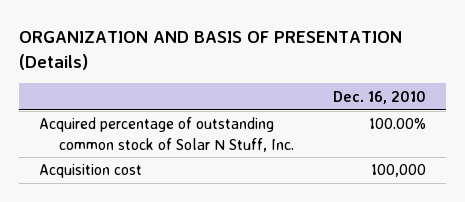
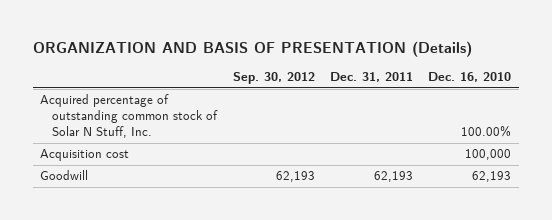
none -> [232,72,315,85] Sep. 30, 2012
none -> [329,72,413,83] Dec. 31, 2011
none -> [40,170,89,181] Goodwill

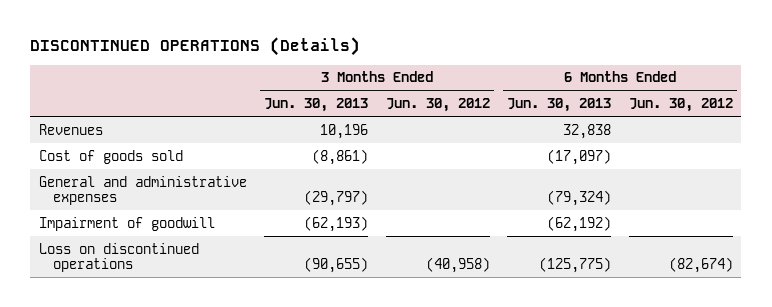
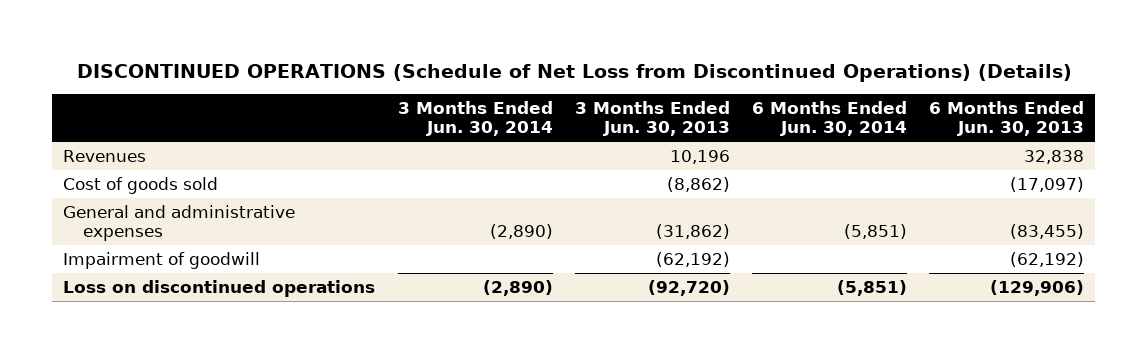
[30,37,361,57] DISCONTINUED OPERATIONS (Details) -> [76,63,1072,82] DISCONTINUED OPERATIONS (Schedule of Net Loss from Discontinued Operations) (Details)
[385,98,490,113] Jun. 30, 2012 -> none
[628,98,733,113] Jun. 30, 2012 -> none
none -> [397,100,553,137] 3 Months Ended Jun. 30, 2014
none -> [752,100,908,137] 6 Months Ended Jun. 30, 2014
[312,148,369,165] (8,861) -> [666,176,730,192] (8,862)
[304,190,369,207] (29,797) -> [655,224,730,240] (31,862)
[547,190,612,207] (79,324) -> [1010,224,1085,240] (83,455)
[304,215,369,232] (62,193) -> [655,251,730,267] (62,192)
[304,257,369,274] (90,655) -> [647,279,730,296] (92,720)
[539,257,612,274] (125,775) -> [990,279,1085,296] (129,906)

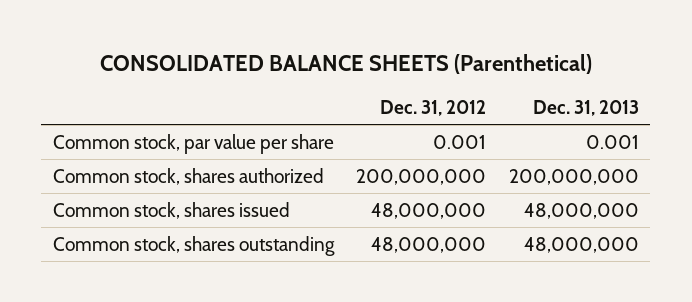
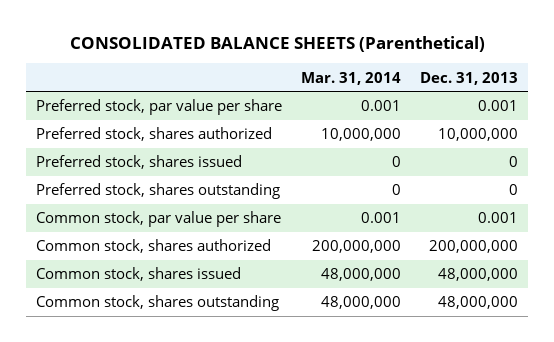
[380,99,487,116] Dec. 31, 2012 -> none
none -> [301,71,402,85] Mar. 31, 2014
none -> [35,99,282,116] Preferred stock, par value per share
none -> [35,127,272,142] Preferred stock, shares authorized
none -> [35,155,242,170] Preferred stock, shares issued
none -> [35,183,280,200] Preferred stock, shares outstanding

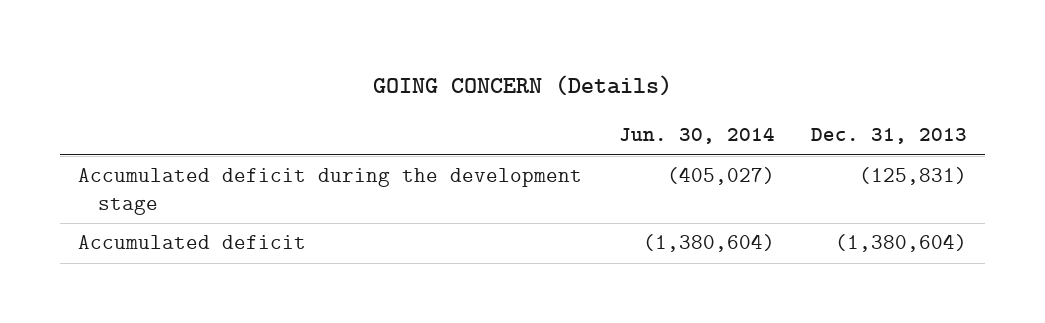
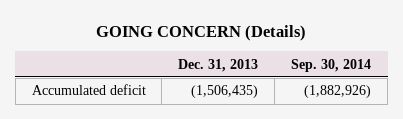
[618,127,775,145] Jun. 30, 2014 -> none
none -> [291,58,372,72] Sep. 30, 2014
[78,168,583,215] Accumulated deficit during the development stage -> none
[835,234,968,253] (1,380,604) -> [191,85,259,99] (1,506,435)

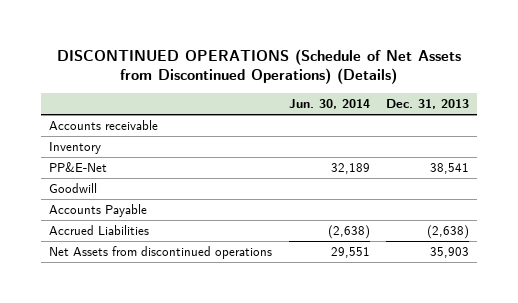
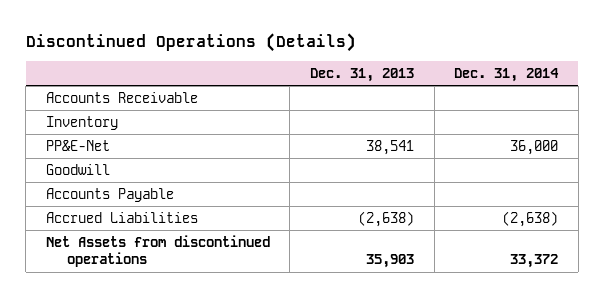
[57,48,462,85] DISCONTINUED OPERATIONS (Schedule of Net Assets from Discontinued Operations) (Details) -> [25,33,356,53] Discontinued Operations (Details)
[288,99,370,110] Jun. 30, 2014 -> none
none -> [454,67,560,82] Dec. 31, 2014
[49,120,159,131] Accounts receivable -> [45,91,198,103] Accounts Receivable

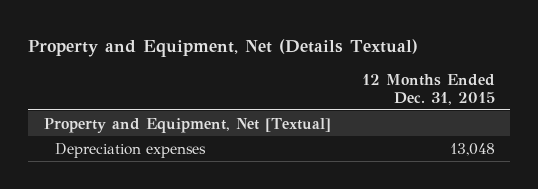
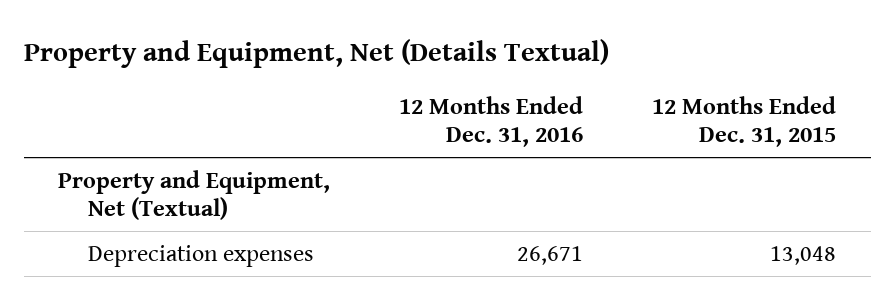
none -> [399,96,584,148] 12 Months Ended Dec. 31, 2016
[43,117,331,133] Property and Equipment, Net [Textual] -> [58,169,331,220] Property and Equipment, Net (Textual)

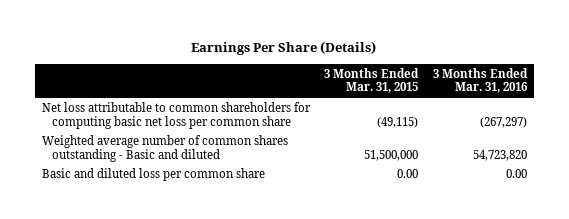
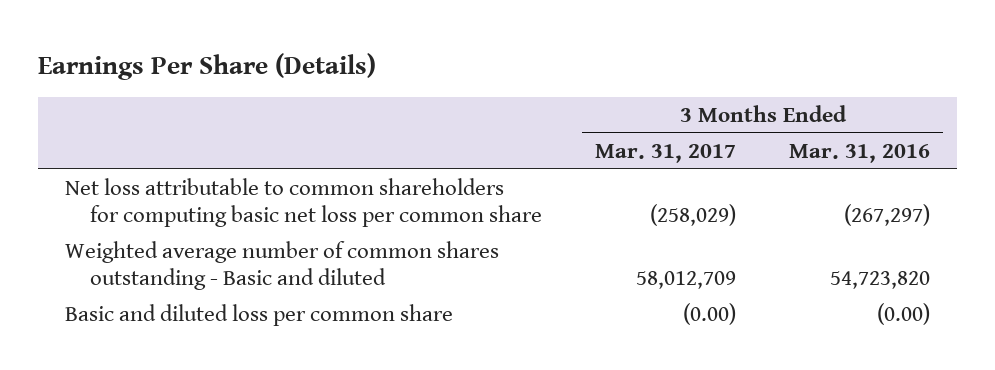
[324,67,420,94] 3 Months Ended Mar. 31, 2015 -> none
none -> [594,143,736,163] Mar. 31, 2017
[505,168,527,178] 0.00 -> [877,303,931,326] (0.00)

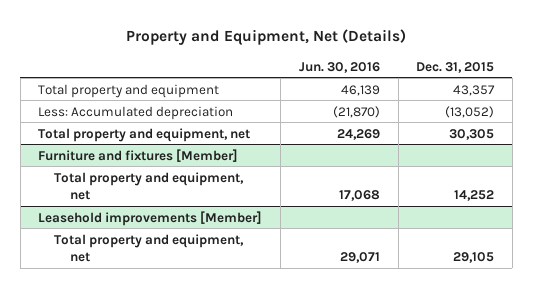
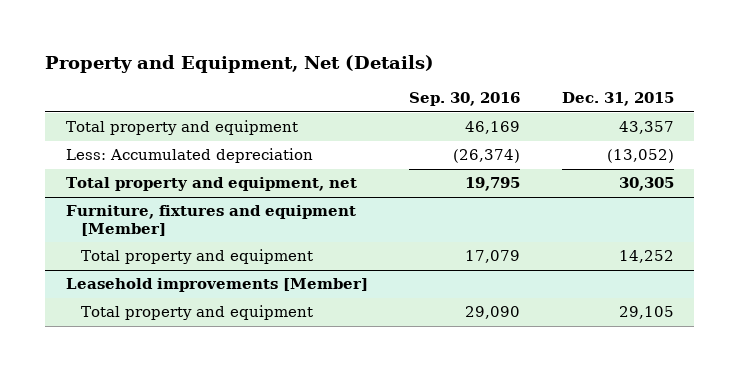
[298,61,380,73] Jun. 30, 2016 -> none
none -> [409,92,521,107] Sep. 30, 2016
[38,148,239,162] Furniture and fixtures [Member] -> [66,205,357,236] Furniture, fixtures and equipment [Member]
[54,171,245,200] Total property and equipment, net -> [80,249,313,265] Total property and equipment
[54,233,245,262] Total property and equipment, net -> [80,305,313,321] Total property and equipment

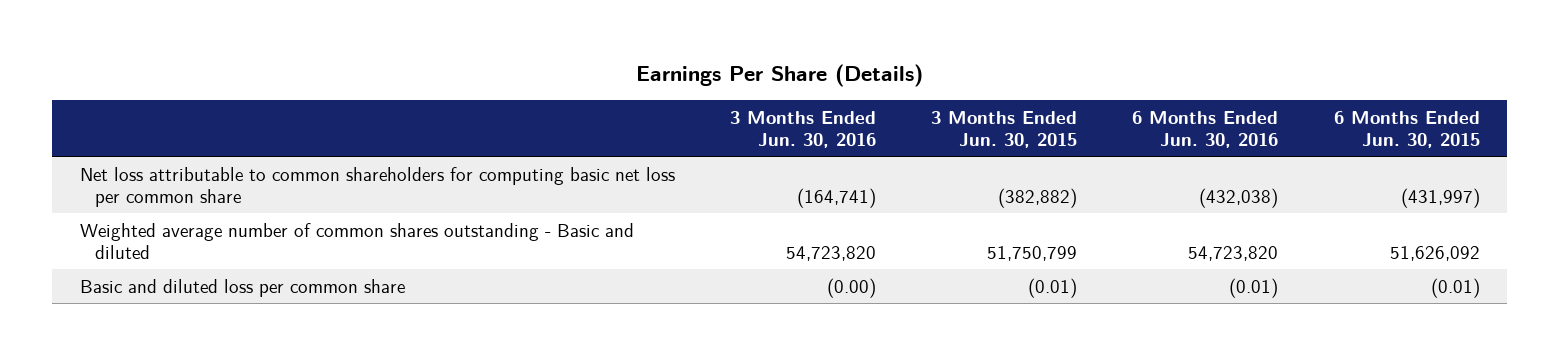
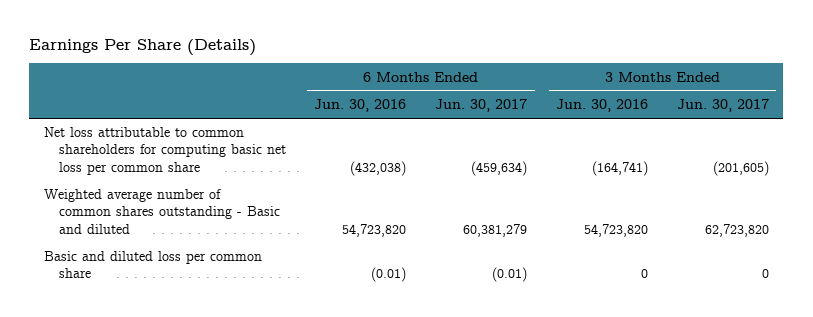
[931,110,1078,149] 3 Months Ended Jun. 30, 2015 -> none
[1333,110,1480,149] 6 Months Ended Jun. 30, 2015 -> none
none -> [435,98,528,112] Jun. 30, 2017
none -> [677,98,770,112] Jun. 30, 2017
[826,277,876,298] (0.00) -> [641,269,649,279] 0

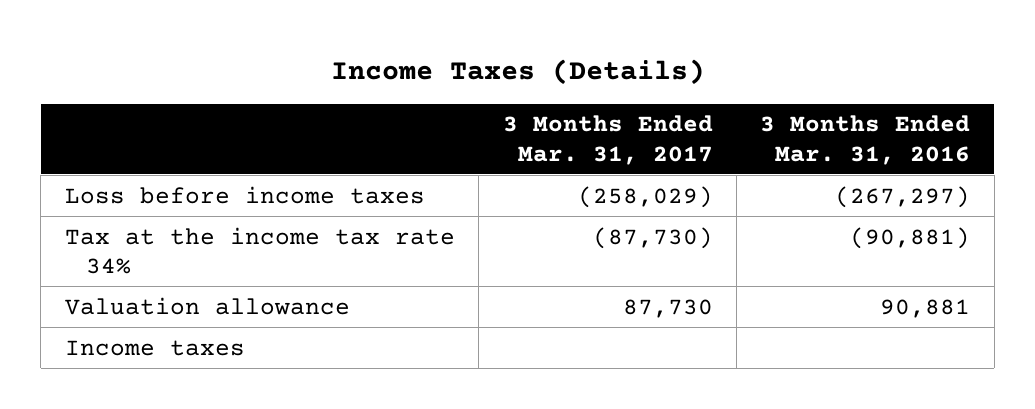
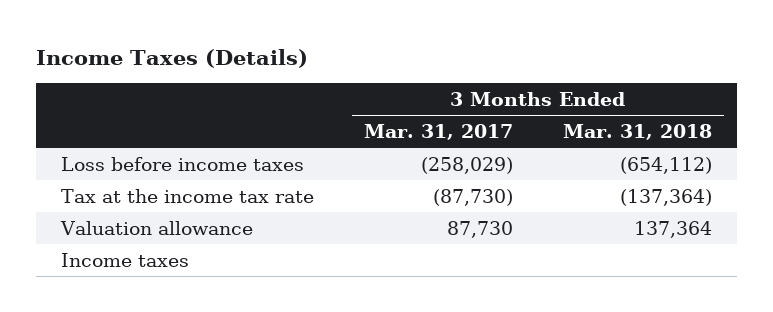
[760,115,971,165] 3 Months Ended Mar. 31, 2016 -> none
none -> [562,124,712,141] Mar. 31, 2018
[64,226,455,274] Tax at the income tax rate 34% -> [61,188,315,203] Tax at the income tax rate

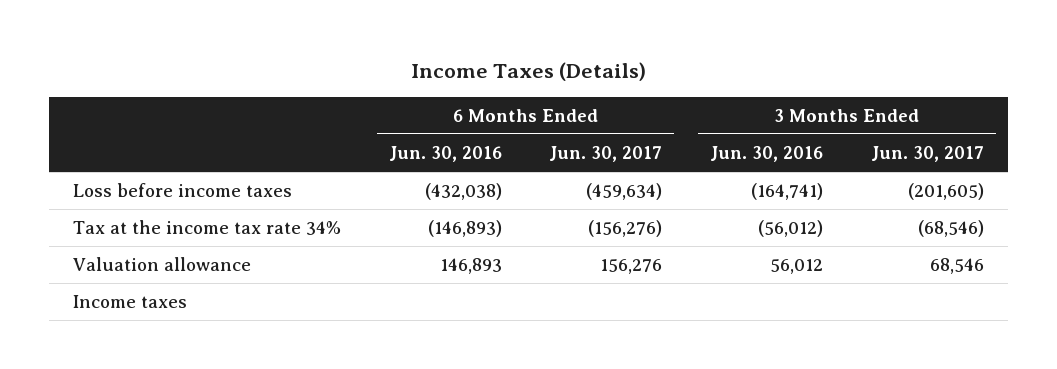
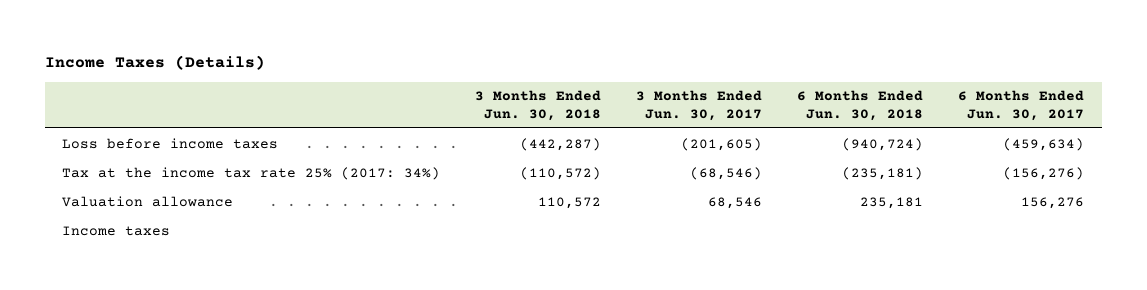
[388,145,502,162] Jun. 30, 2016 -> none
[710,145,824,162] Jun. 30, 2016 -> none
none -> [475,90,602,121] 3 Months Ended Jun. 30, 2018
none -> [797,90,924,121] 6 Months Ended Jun. 30, 2018
[72,220,341,236] Tax at the income tax rate 34% -> [62,166,441,180] Tax at the income tax rate 25% (2017: 34%)

